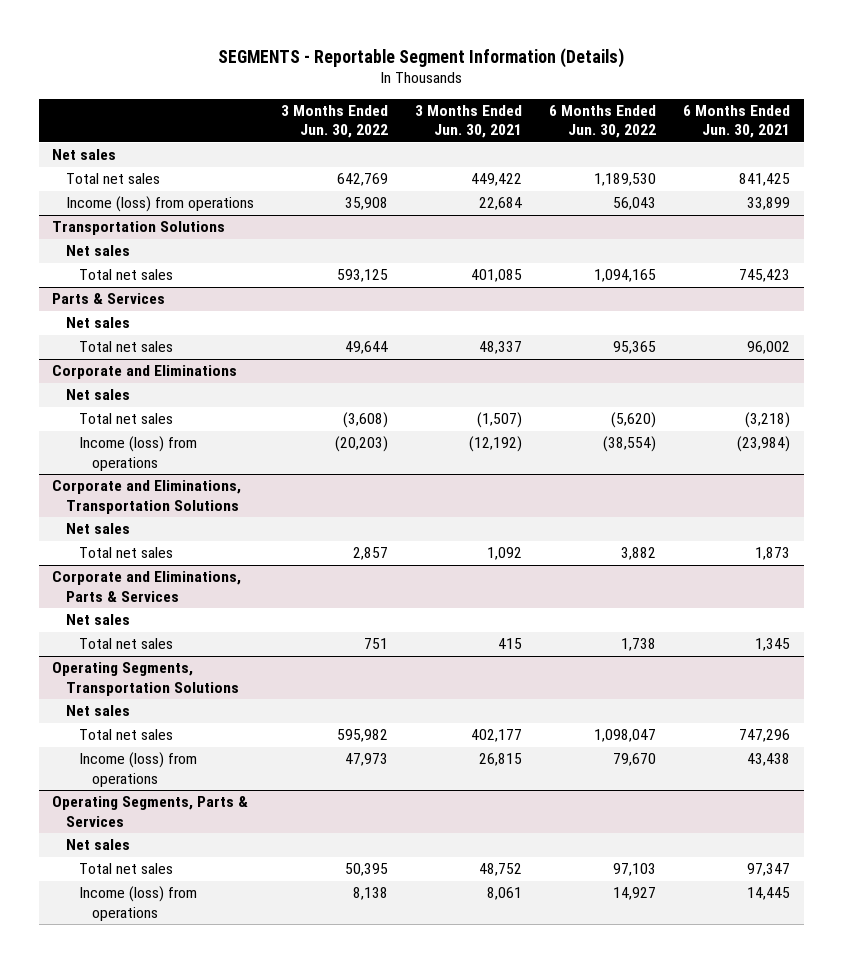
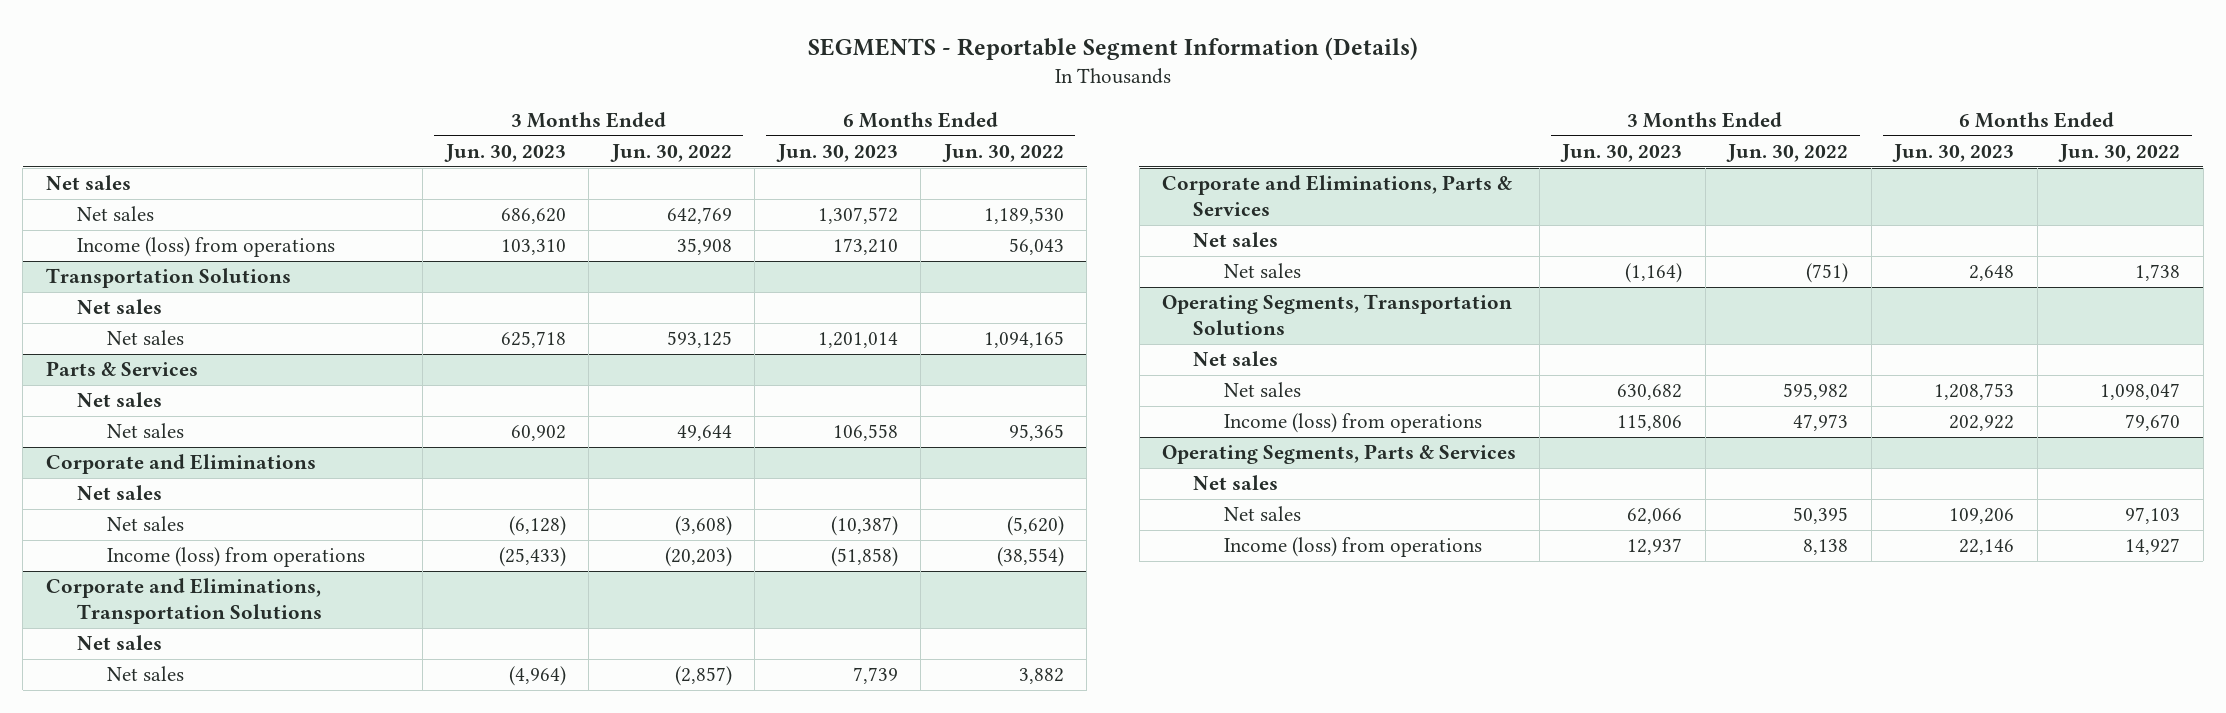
[415,104,523,139] 3 Months Ended Jun. 30, 2021 -> none
[683,104,791,139] 6 Months Ended Jun. 30, 2021 -> none
none -> [443,143,566,162] Jun. 30, 2023
none -> [775,143,898,162] Jun. 30, 2023
[65,173,160,185] Total net sales -> [76,206,154,222] Net sales
[79,269,174,281] Total net sales -> [107,330,185,346] Net sales
[79,341,174,353] Total net sales -> [107,423,185,439] Net sales
[79,413,174,425] Total net sales -> [107,516,185,532] Net sales
[79,547,174,559] Total net sales -> [107,666,185,682] Net sales
[352,547,388,561] 2,857 -> [674,666,732,687] (2,857)
[79,638,174,650] Total net sales -> [1223,263,1301,279] Net sales
[363,638,388,650] 751 -> [1806,263,1849,284] (751)
[79,729,174,741] Total net sales -> [1223,382,1301,398] Net sales
[79,863,174,875] Total net sales -> [1223,506,1301,522] Net sales

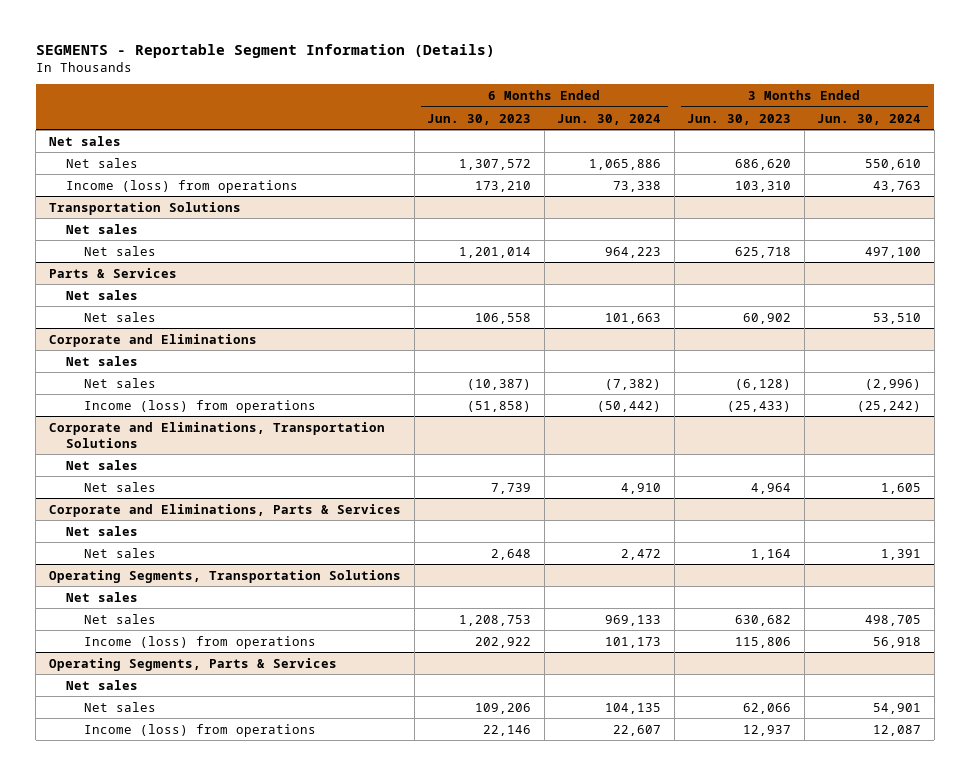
[609,143,732,162] Jun. 30, 2022 -> none
[941,143,1064,162] Jun. 30, 2022 -> none
none -> [557,113,662,125] Jun. 30, 2024
none -> [817,113,922,125] Jun. 30, 2024
[508,666,566,687] (4,964) -> [751,482,792,494] 4,964
[1625,263,1683,284] (1,164) -> [751,548,792,560] 1,164

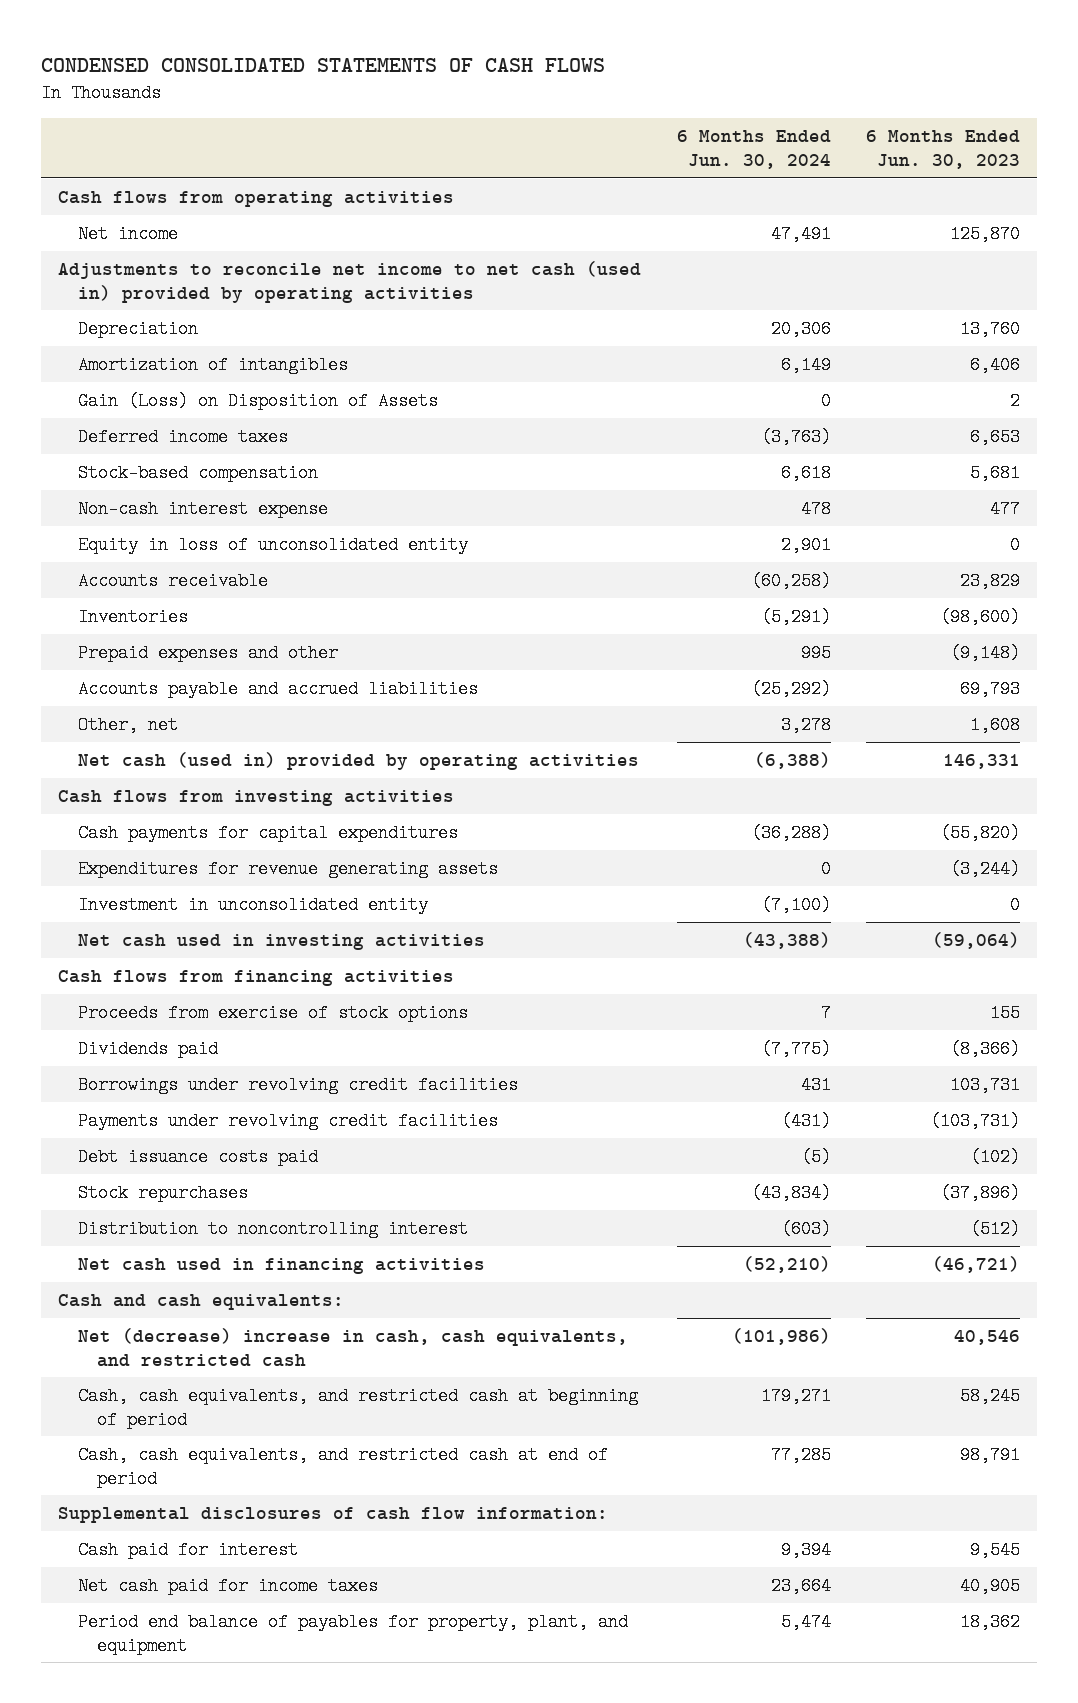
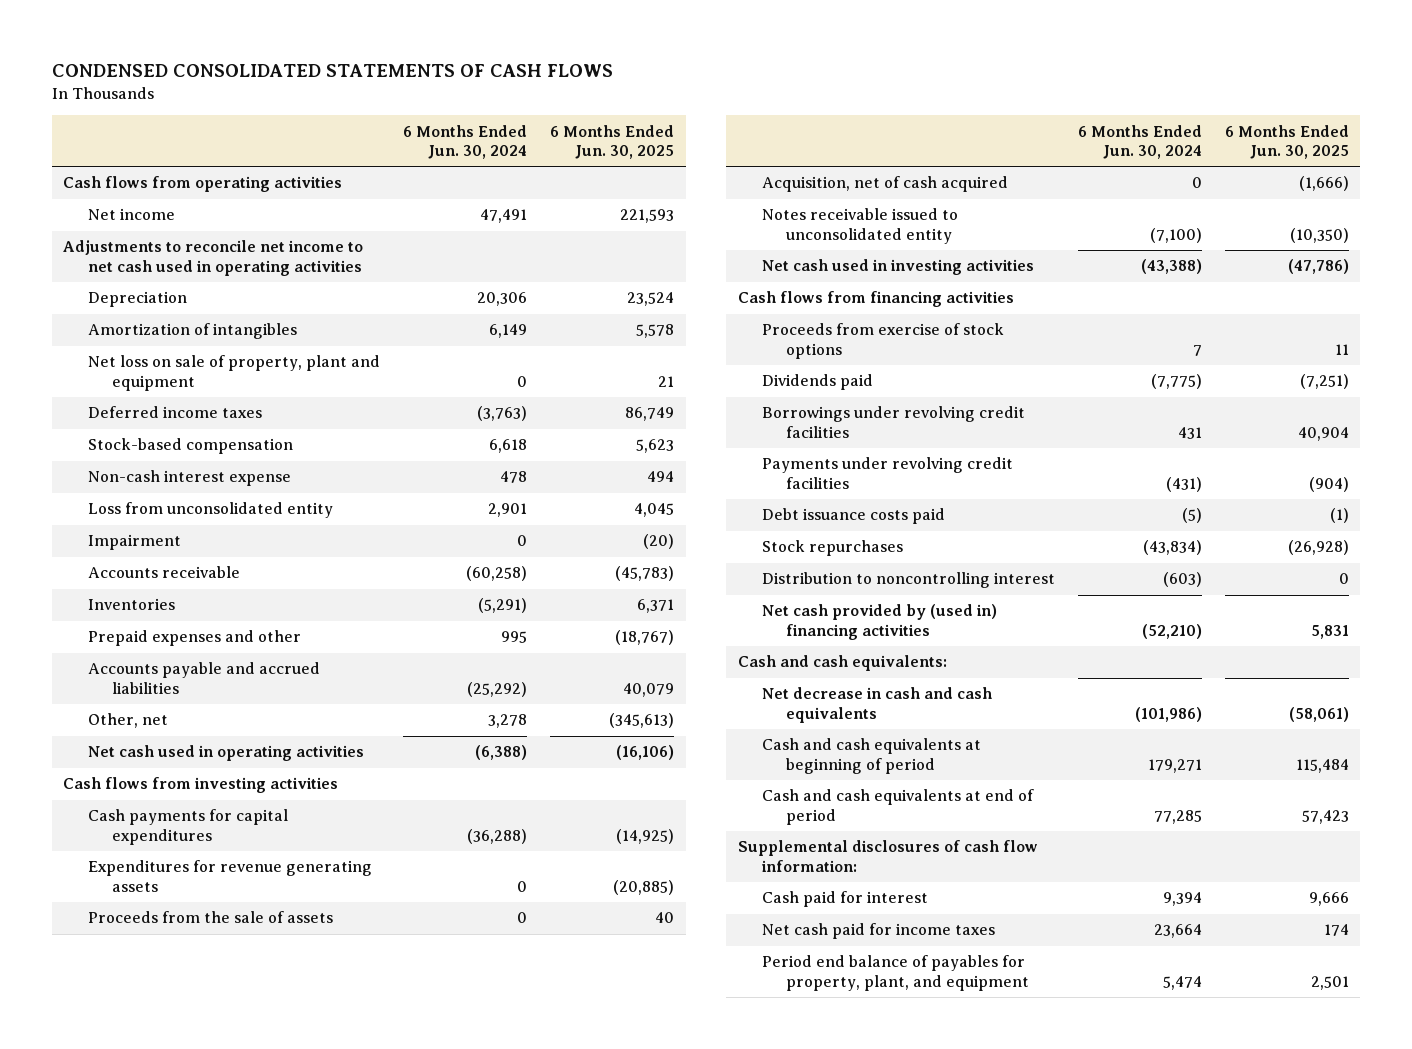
[865,130,1020,169] 6 Months Ended Jun. 30, 2023 -> none
none -> [550,124,675,159] 6 Months Ended Jun. 30, 2025
[58,261,642,303] Adjustments to reconcile net income to net cash (used in) provided by operating activities -> [63,240,364,276] Adjustments to reconcile net income to net cash used in operating activities
[77,392,438,411] Gain (Loss) on Disposition of Assets -> [87,355,380,391] Net loss on sale of property, plant and equipment
[77,536,468,555] Equity in loss of unconsolidated entity -> [87,502,333,519] Loss from unconsolidated entity
none -> [87,534,181,551] Impairment
[77,752,639,771] Net cash (used in) provided by operating activities -> [87,745,364,762] Net cash used in operating activities
none -> [87,911,333,924] Proceeds from the sale of assets
none -> [761,176,1008,193] Acquisition, net of cash acquired
[77,896,428,915] Investment in unconsolidated entity -> [761,208,958,244] Notes receivable issued to unconsolidated entity
[77,1258,485,1275] Net cash used in financing activities -> [761,604,997,640] Net cash provided by (used in) financing activities
[77,1328,628,1367] Net (decrease) increase in cash, cash equivalents, and restricted cash -> [761,687,992,723] Net decrease in cash and cash equivalents
[77,1387,638,1429] Cash, cash equivalents, and restricted cash at beginning of period -> [761,738,981,774] Cash and cash equivalents at beginning of period
[77,1446,608,1488] Cash, cash equivalents, and restricted cash at end of period -> [761,789,1034,825] Cash and cash equivalents at end of period

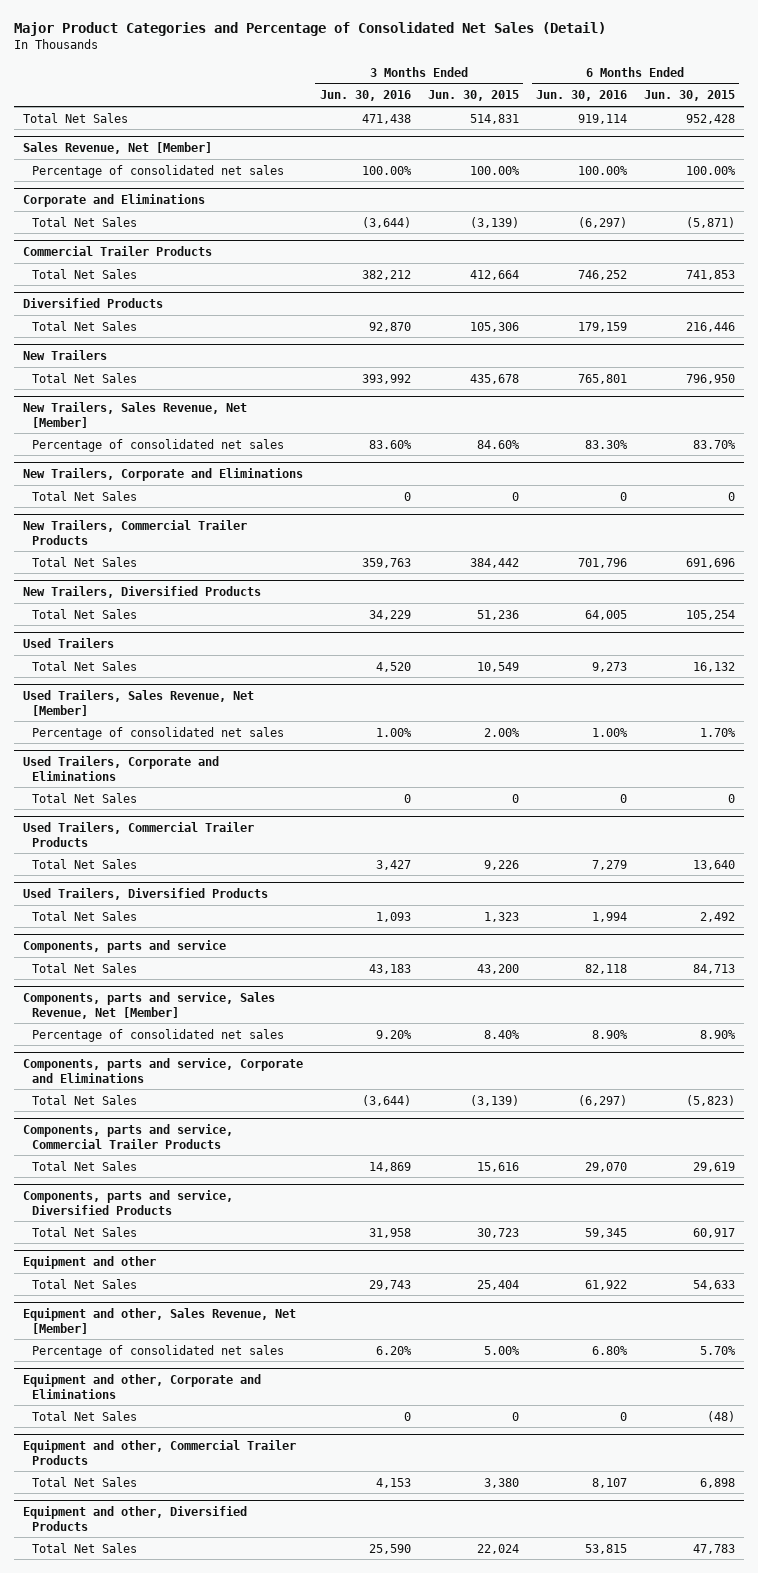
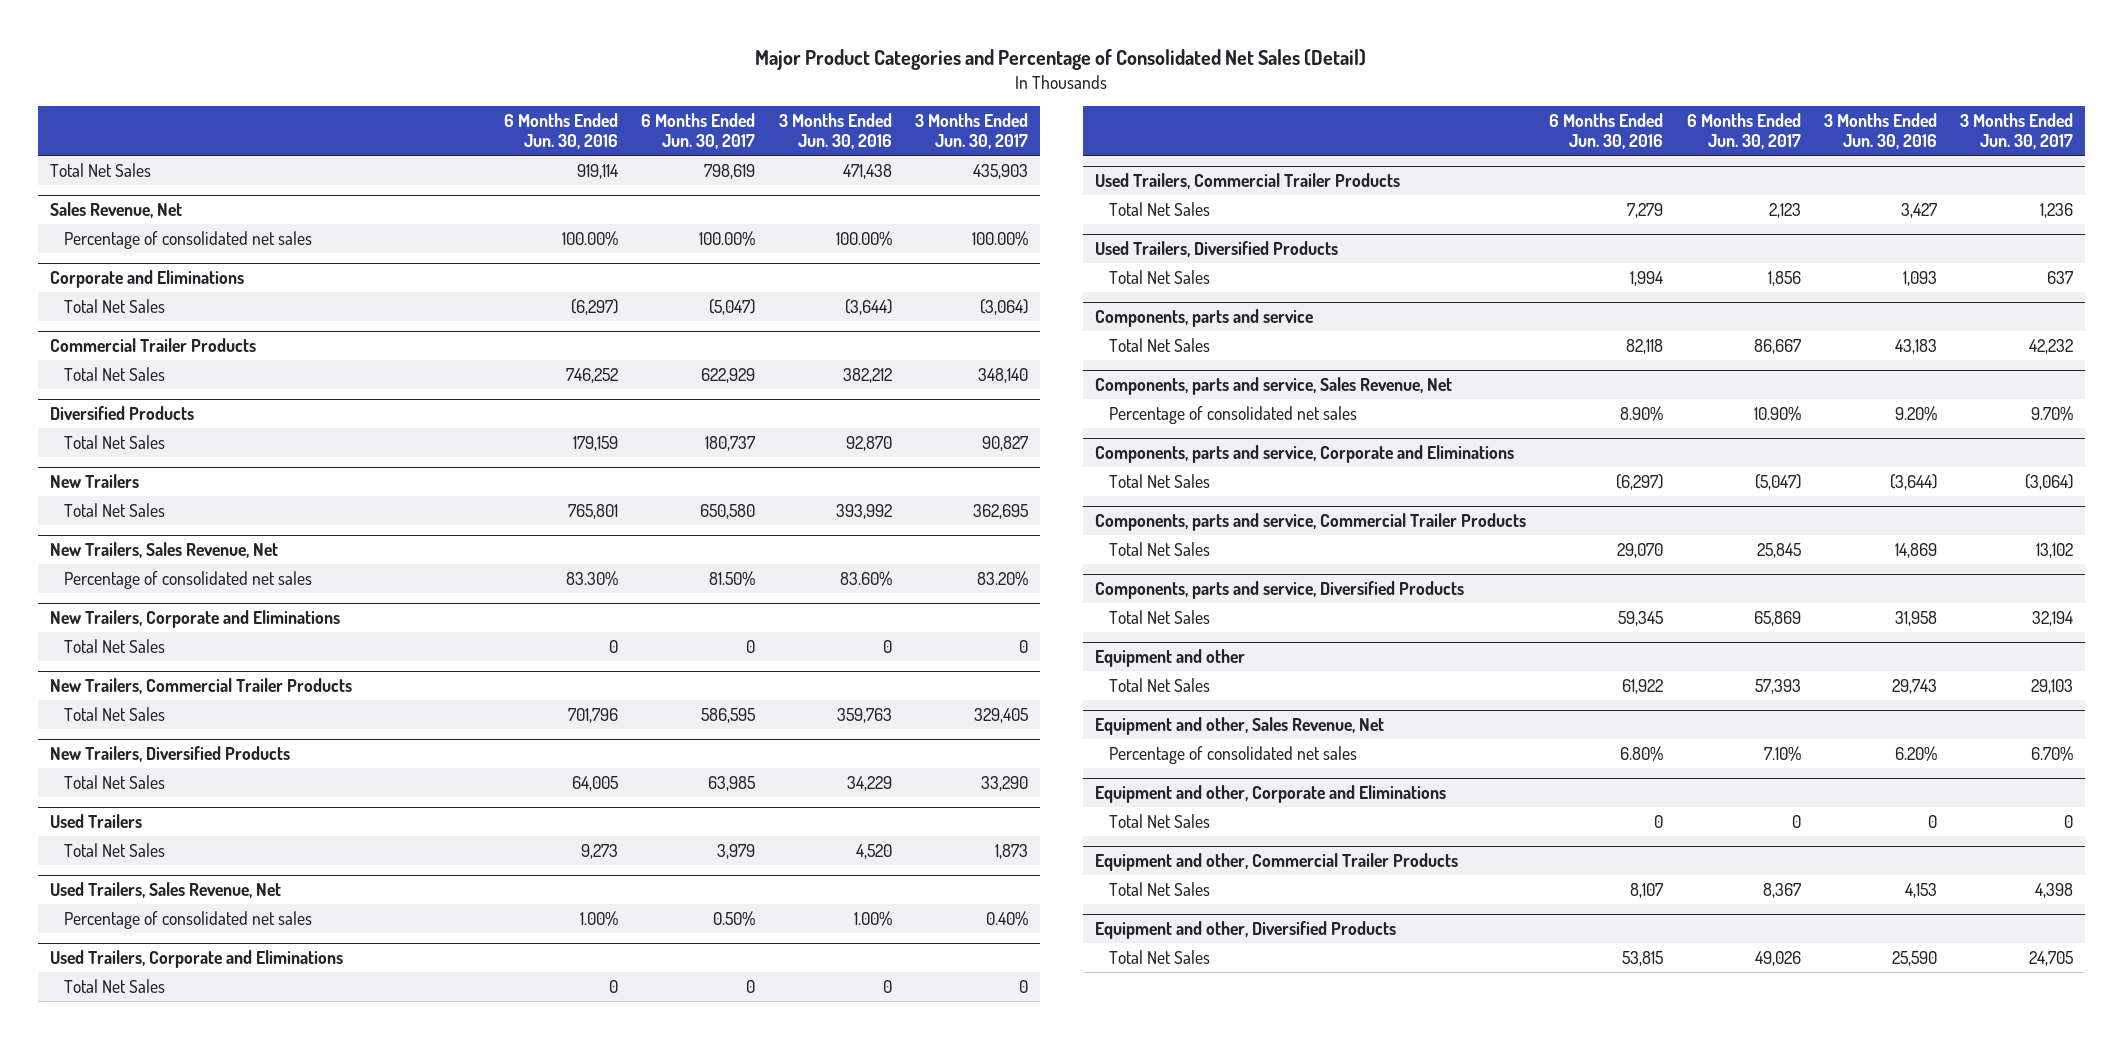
[427,90,519,102] Jun. 30, 2015 -> none
[643,90,735,102] Jun. 30, 2015 -> none
none -> [641,112,756,150] 6 Months Ended Jun. 30, 2017
none -> [915,112,1029,150] 3 Months Ended Jun. 30, 2017
[22,141,212,154] Sales Revenue, Net [Member] -> [49,202,182,219] Sales Revenue, Net
[22,401,247,428] New Trailers, Sales Revenue, Net [Member] -> [49,542,278,559] New Trailers, Sales Revenue, Net
[22,689,254,716] Used Trailers, Sales Revenue, Net [Member] -> [49,882,281,899] Used Trailers, Sales Revenue, Net
[22,991,275,1019] Components, parts and service, Sales Revenue, Net [Member] -> [1094,377,1452,396] Components, parts and service, Sales Revenue, Net
[22,1307,296,1334] Equipment and other, Sales Revenue, Net [Member] -> [1094,717,1384,736] Equipment and other, Sales Revenue, Net

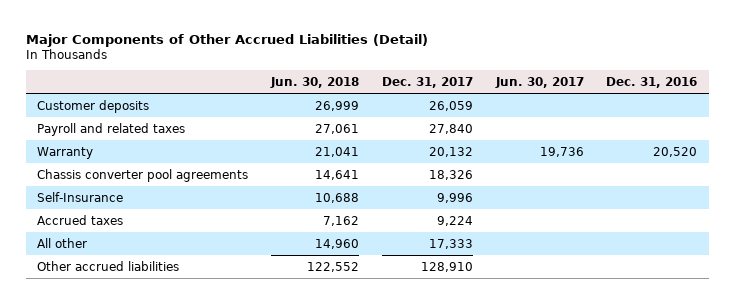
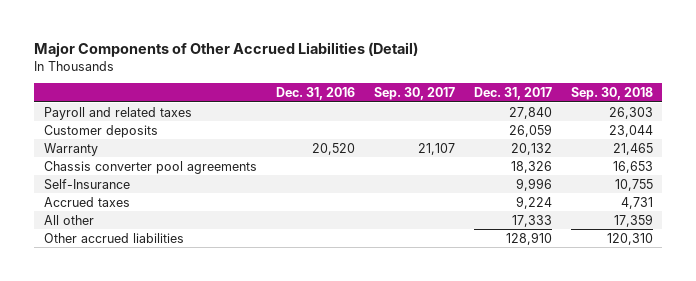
[270,77,360,89] Jun. 30, 2018 -> none
[494,77,584,89] Jun. 30, 2017 -> none
none -> [373,87,455,101] Sep. 30, 2017
none -> [570,87,653,101] Sep. 30, 2018
[37,99,150,113] Customer deposits -> [43,124,158,138] Customer deposits

